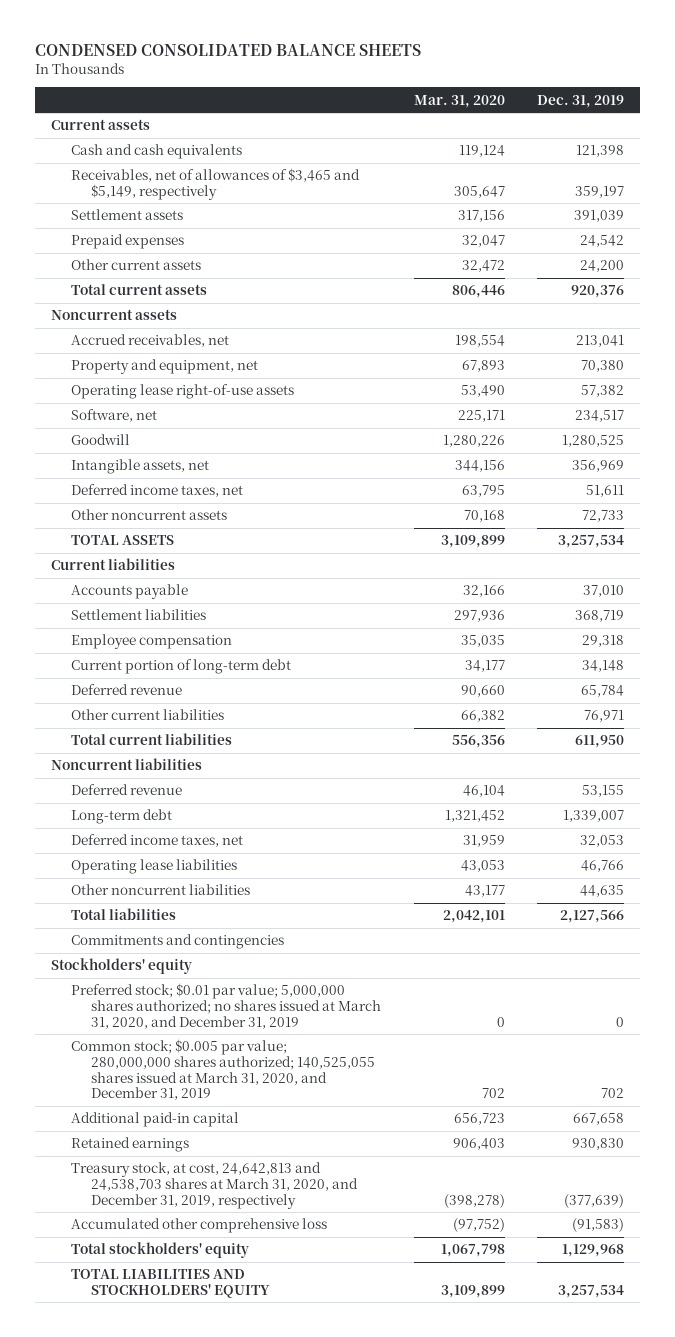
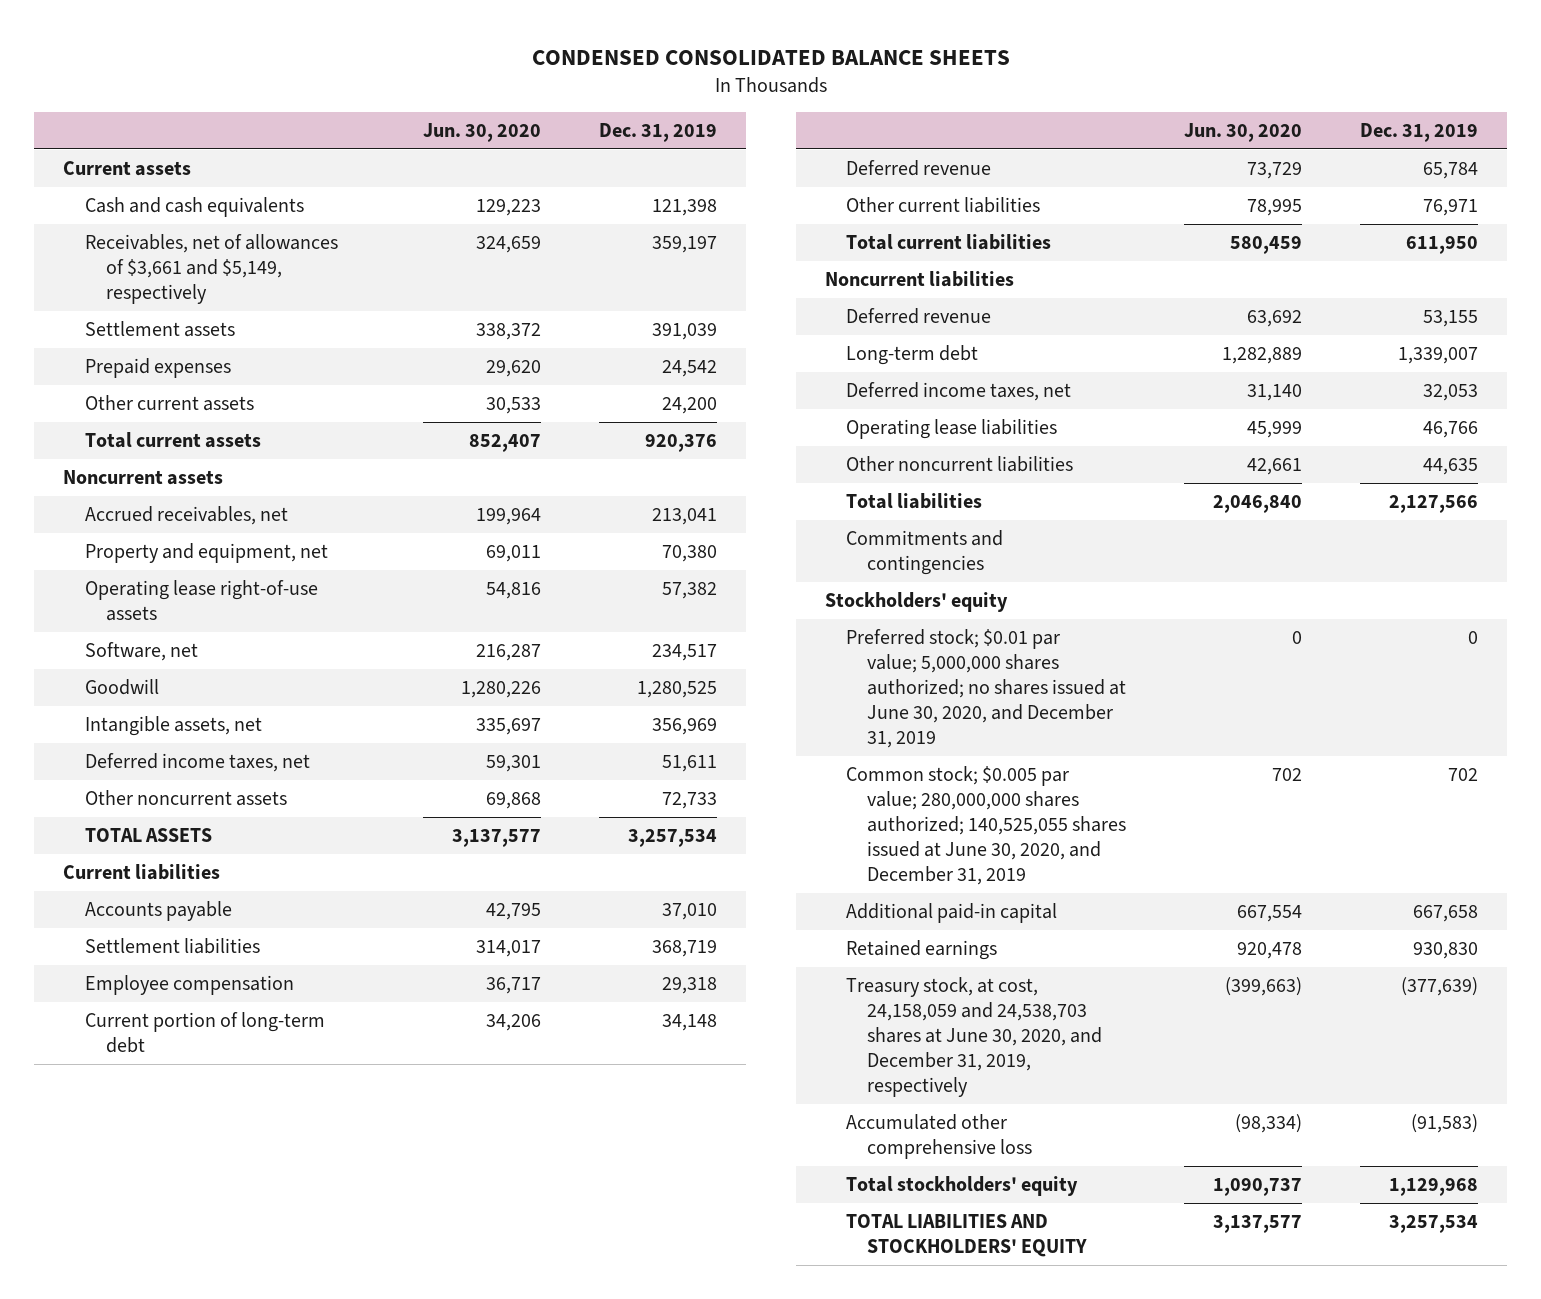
[413,94,505,108] Mar. 31, 2020 -> none
none -> [422,123,541,143] Jun. 30, 2020
[71,168,361,200] Receivables, net of allowances of $3,465 and $5,149, respectively -> [84,233,338,305] Receivables, net of allowances of $3,661 and $5,149, respectively
[71,983,382,1029] Preferred stock; $0.01 par value; 5,000,000 shares authorized; no shares issued at March 31, 2020, and December 31, 2019 -> [845,628,1127,749] Preferred stock; $0.01 par value; 5,000,000 shares authorized; no shares issued at June 30, 2020, and December 31, 2019
[71,1039,376,1101] Common stock; $0.005 par value; 280,000,000 shares authorized; 140,525,055 shares issued at March 31, 2020, and December 31, 2019 -> [845,765,1127,886] Common stock; $0.005 par value; 280,000,000 shares authorized; 140,525,055 shares issued at June 30, 2020, and December 31, 2019
[71,1162,359,1209] Treasury stock, at cost, 24,642,813 and 24,538,703 shares at March 31, 2020, and December 31, 2019, respectively -> [845,976,1103,1098] Treasury stock, at cost, 24,158,059 and 24,538,703 shares at June 30, 2020, and December 31, 2019, respectively

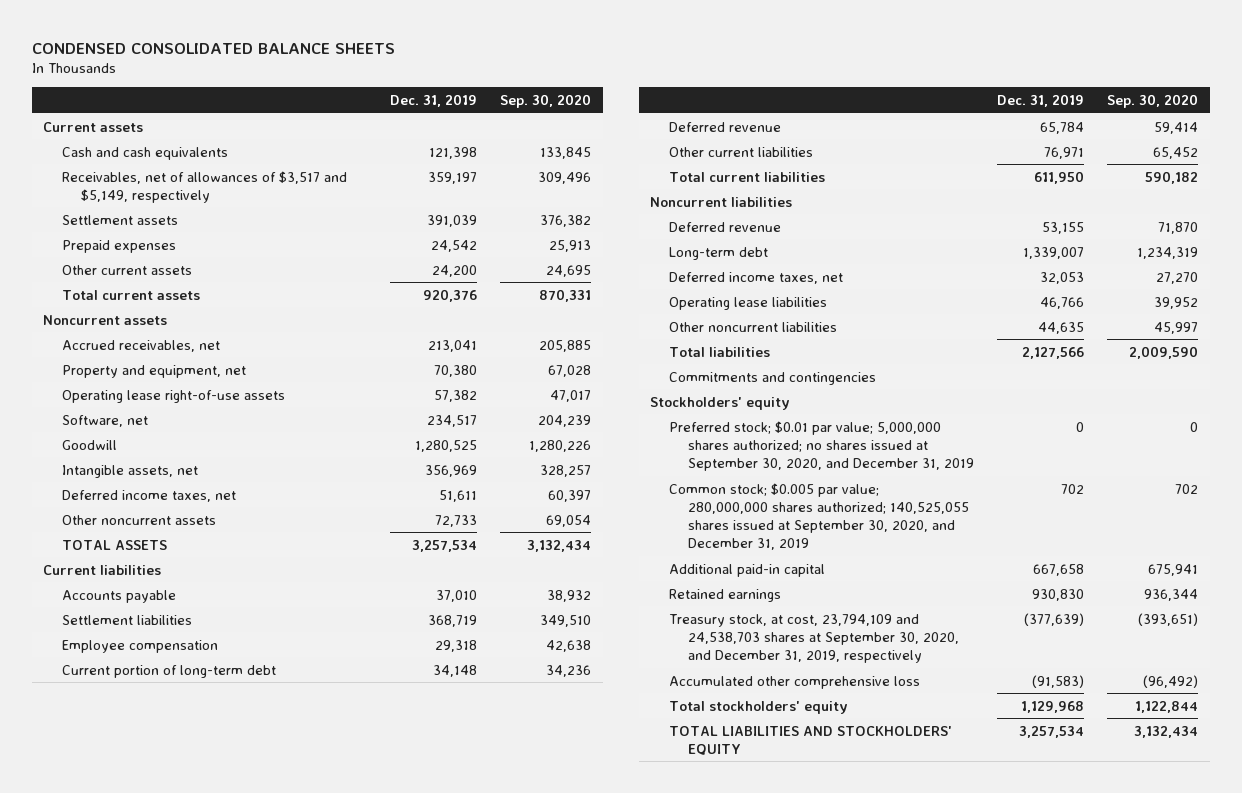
[422,123,541,143] Jun. 30, 2020 -> none
none -> [500,94,592,109] Sep. 30, 2020
[84,233,338,305] Receivables, net of allowances of $3,661 and $5,149, respectively -> [61,170,347,203] Receivables, net of allowances of $3,517 and $5,149, respectively
[845,628,1127,749] Preferred stock; $0.01 par value; 5,000,000 shares authorized; no shares issued at June 30, 2020, and December 31, 2019 -> [669,420,974,471] Preferred stock; $0.01 par value; 5,000,000 shares authorized; no shares issued at September 30, 2020, and December 31, 2019
[845,765,1127,886] Common stock; $0.005 par value; 280,000,000 shares authorized; 140,525,055 shares issued at June 30, 2020, and December 31, 2019 -> [669,482,969,550] Common stock; $0.005 par value; 280,000,000 shares authorized; 140,525,055 shares issued at September 30, 2020, and December 31, 2019
[845,976,1103,1098] Treasury stock, at cost, 24,158,059 and 24,538,703 shares at June 30, 2020, and December 31, 2019, respectively -> [669,613,959,663] Treasury stock, at cost, 23,794,109 and 24,538,703 shares at September 30, 2020, and December 31, 2019, respectively

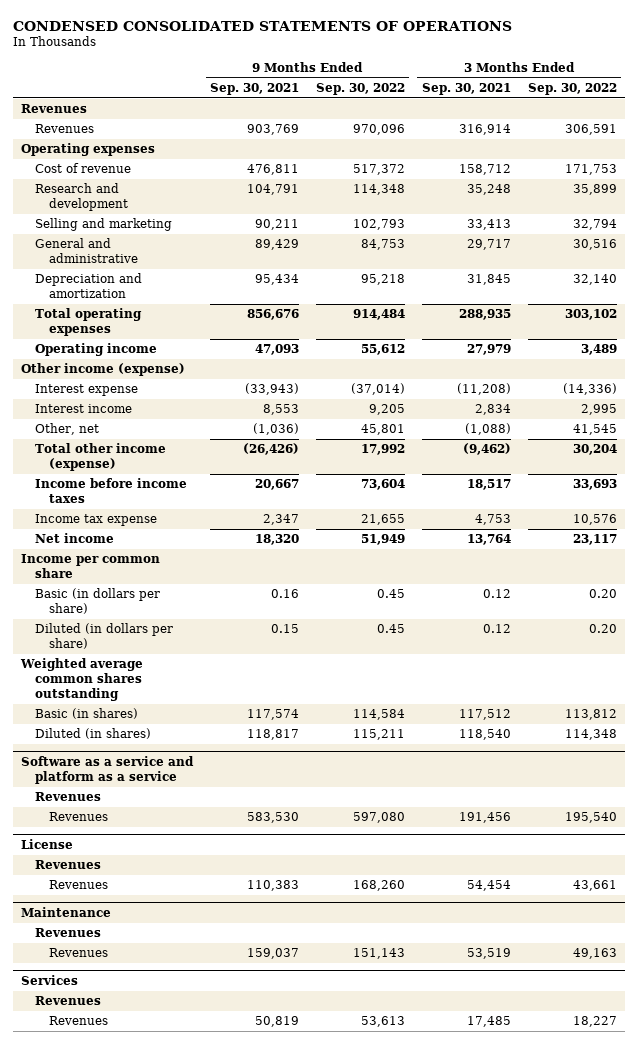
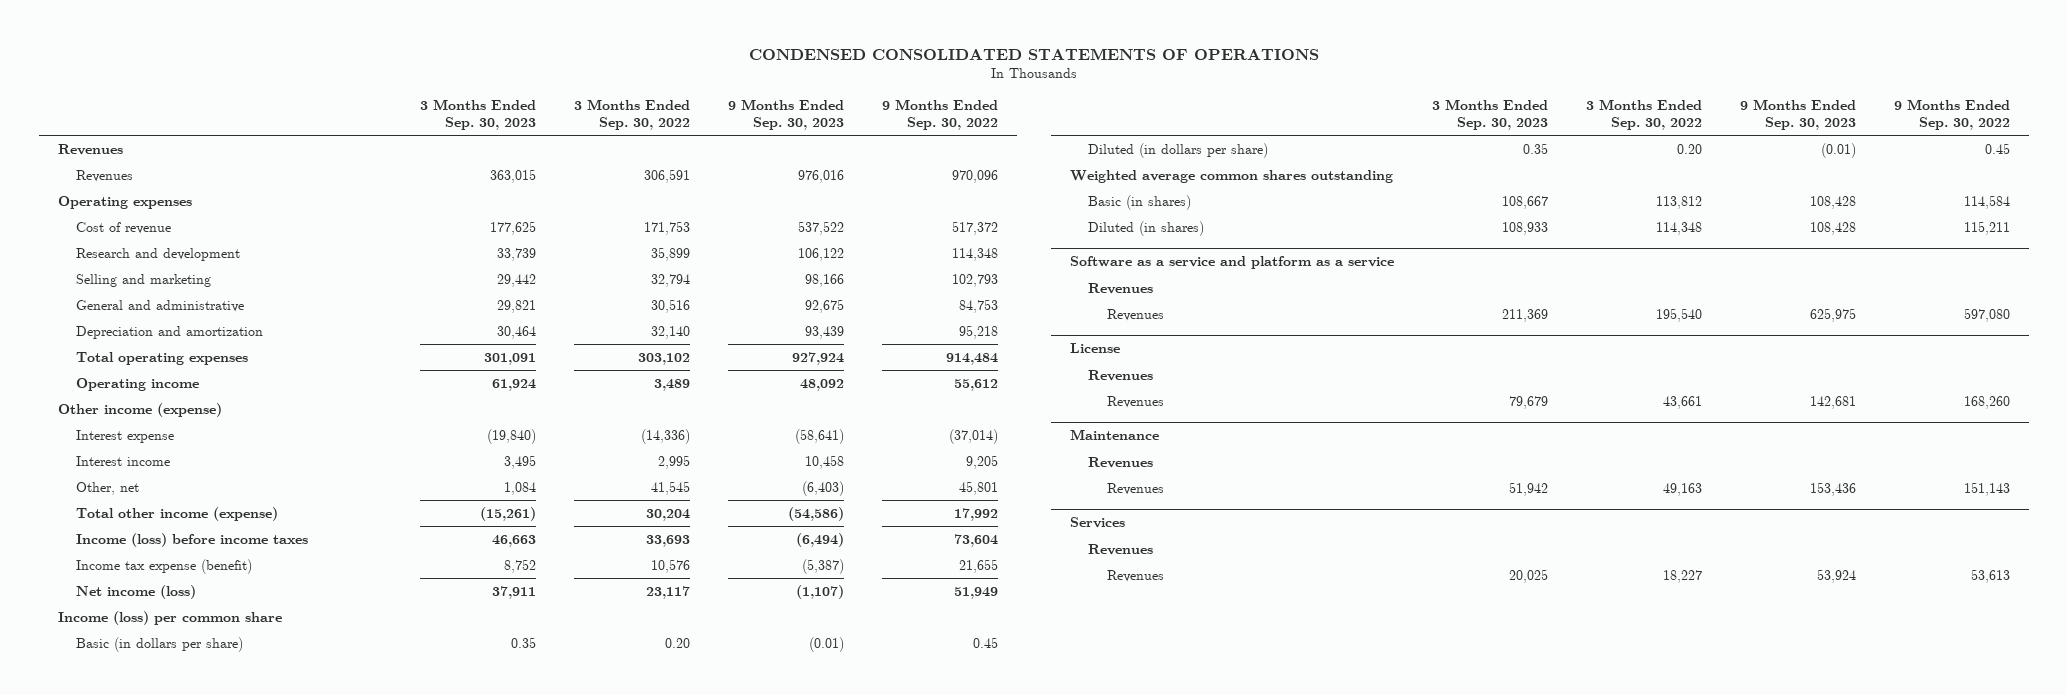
[209,83,299,96] Sep. 30, 2021 -> none
[421,83,511,96] Sep. 30, 2021 -> none
none -> [419,99,536,130] 3 Months Ended Sep. 30, 2023
none -> [727,99,844,130] 9 Months Ended Sep. 30, 2023
[35,478,188,504] Income before income taxes -> [76,532,309,547] Income (loss) before income taxes
[35,514,158,527] Income tax expense -> [76,558,253,574] Income tax expense (benefit)
[35,533,115,544] Net income -> [76,584,197,599] Net income (loss)
[20,554,160,579] Income per common share -> [57,610,282,625] Income (loss) per common share

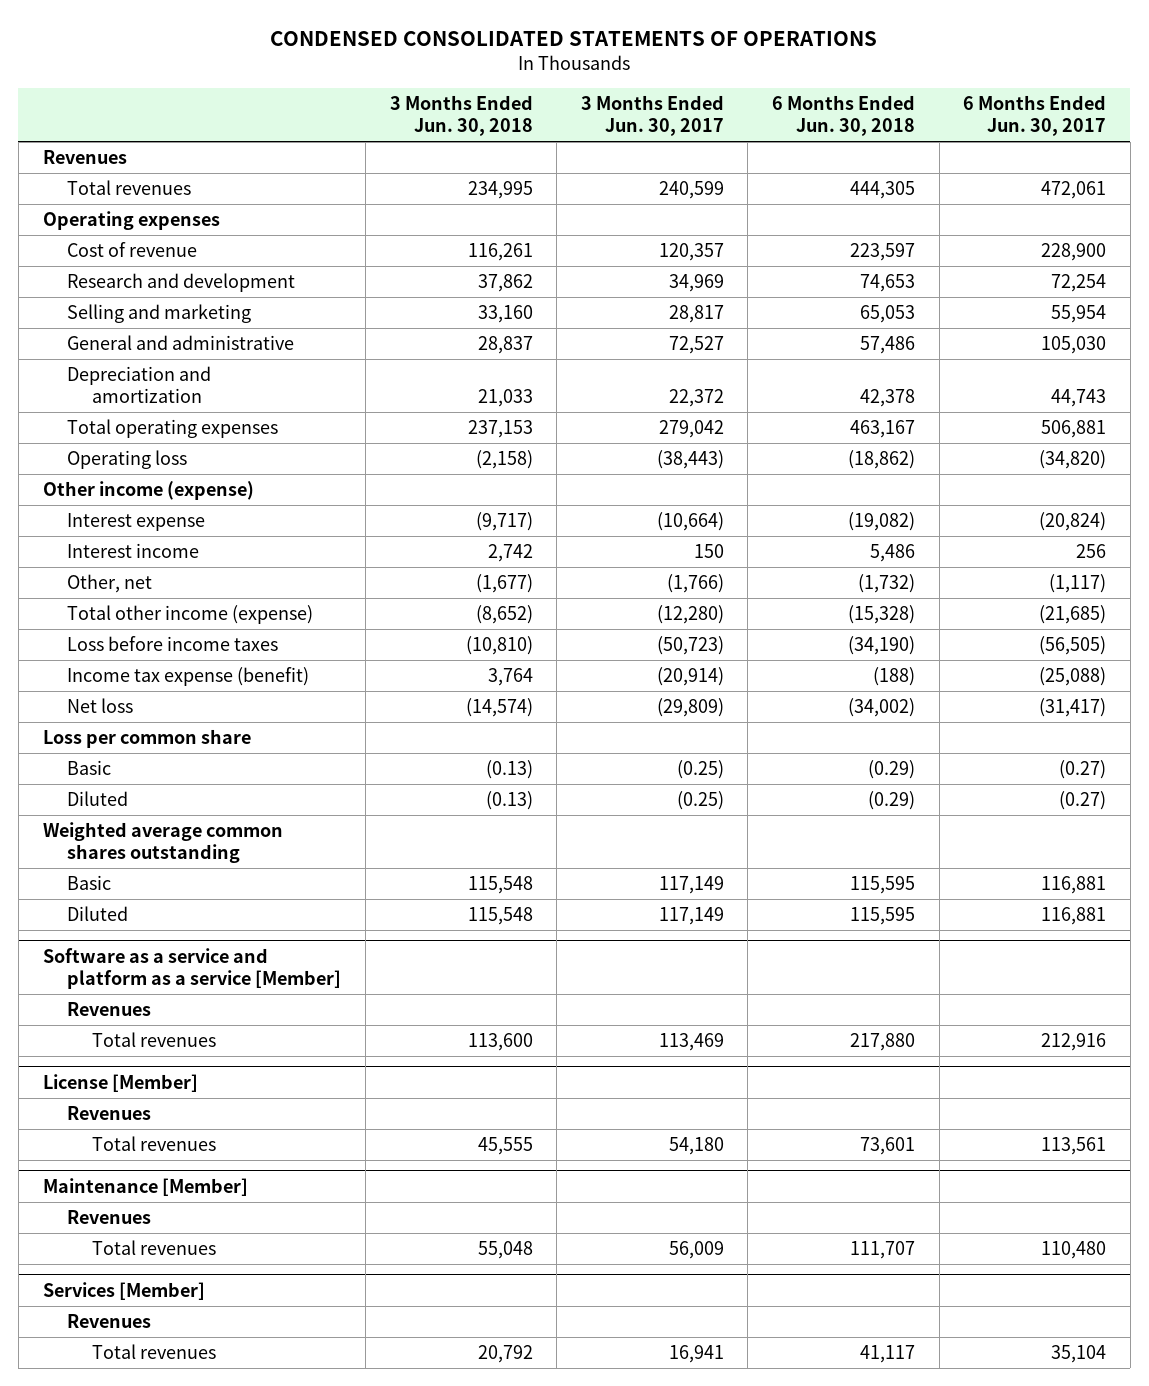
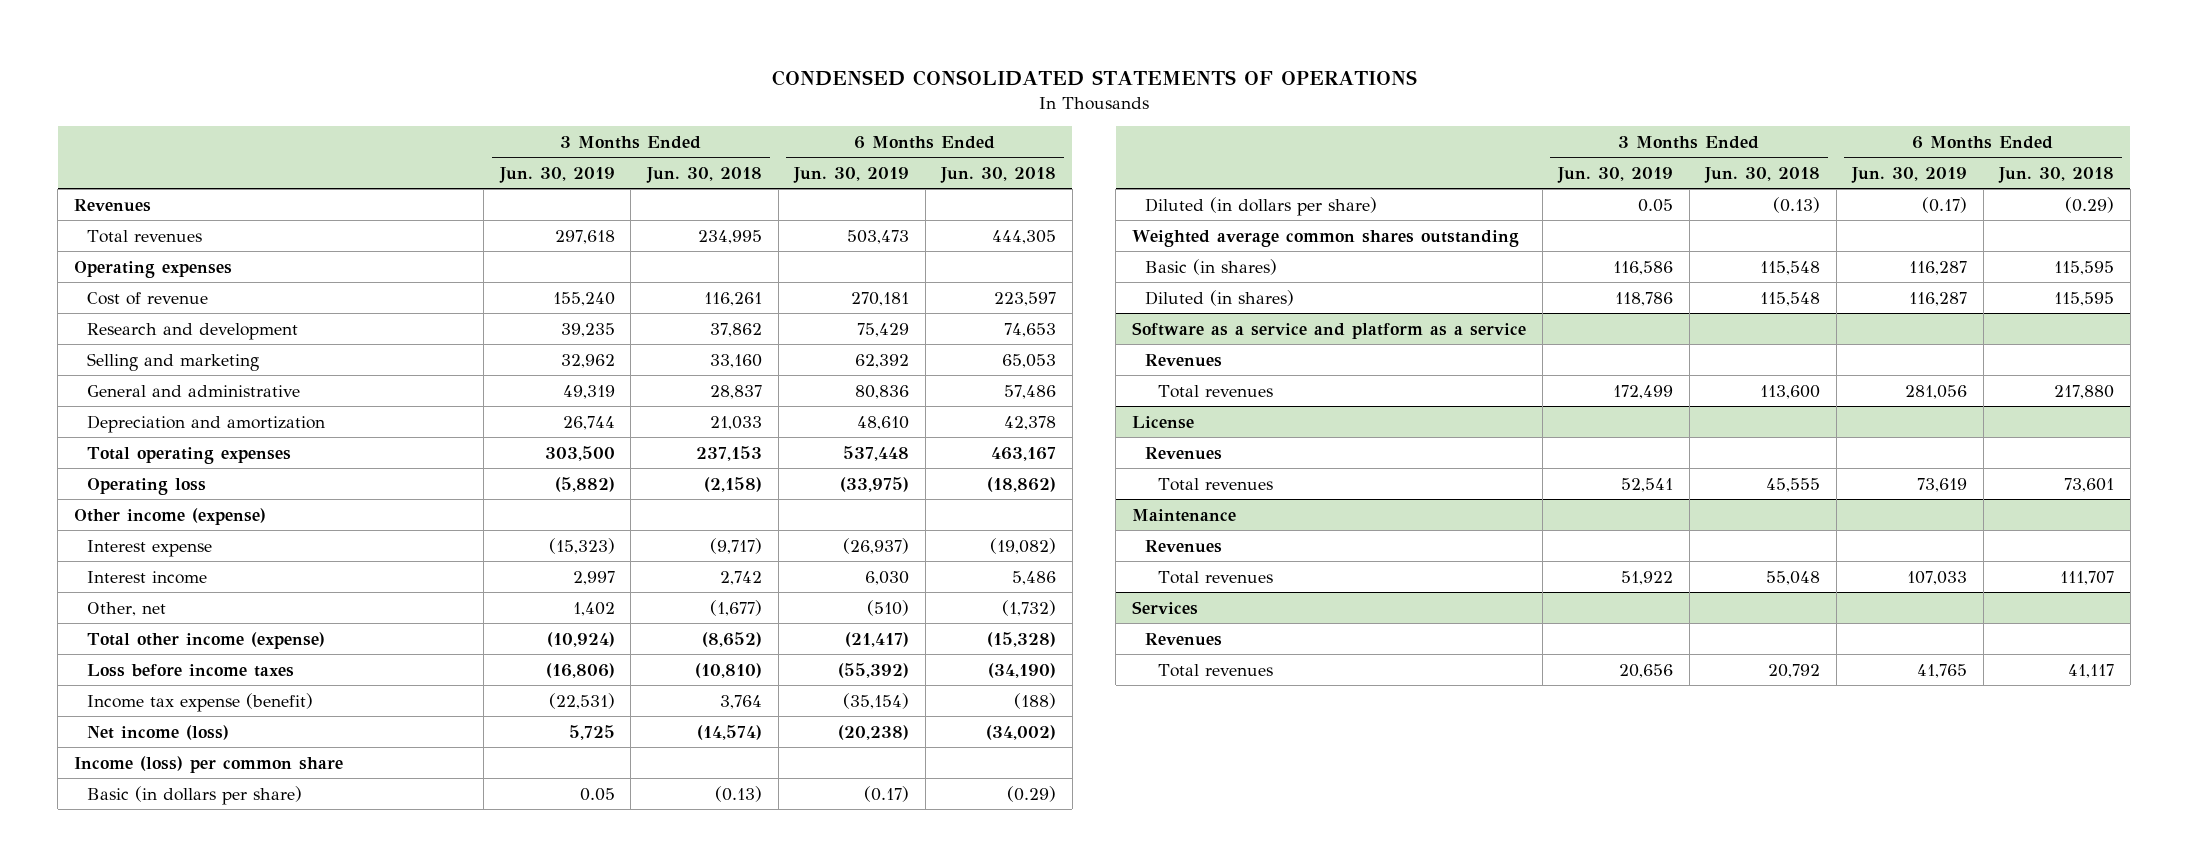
[580,95,724,137] 3 Months Ended Jun. 30, 2017 -> none
[963,95,1107,137] 6 Months Ended Jun. 30, 2017 -> none
none -> [498,166,615,183] Jun. 30, 2019
none -> [793,166,910,183] Jun. 30, 2019
[67,698,134,714] Net loss -> [86,724,229,740] Net income (loss)
[42,729,251,749] Loss per common share -> [73,755,343,773] Income (loss) per common share
[67,760,112,776] Basic -> [86,785,302,805] Basic (in dollars per share)
[67,791,129,807] Diluted -> [1145,196,1378,216] Diluted (in dollars per share)
[67,875,112,891] Basic -> [1145,258,1278,275] Basic (in shares)
[67,906,129,922] Diluted -> [1145,289,1295,306] Diluted (in shares)
[42,948,342,989] Software as a service and platform as a service [Member] -> [1132,321,1527,339] Software as a service and platform as a service
[42,1074,198,1093] License [Member] -> [1132,415,1195,429] License
[42,1178,248,1197] Maintenance [Member] -> [1132,508,1237,522] Maintenance
[42,1282,205,1301] Services [Member] -> [1132,600,1199,615] Services

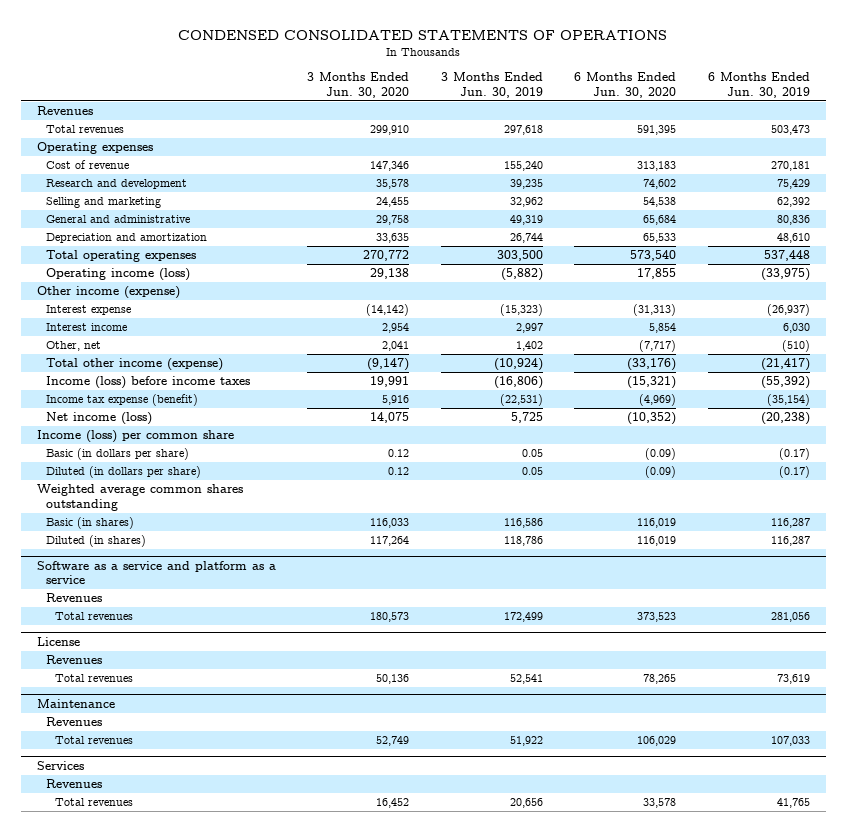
[646,166,763,183] Jun. 30, 2018 -> none
[940,166,1057,183] Jun. 30, 2018 -> none
none -> [307,72,410,98] 3 Months Ended Jun. 30, 2020
none -> [574,72,677,98] 6 Months Ended Jun. 30, 2020
[86,477,206,495] Operating loss -> [46,268,191,282] Operating income (loss)
[86,663,294,677] Loss before income taxes -> [46,376,251,390] Income (loss) before income taxes

